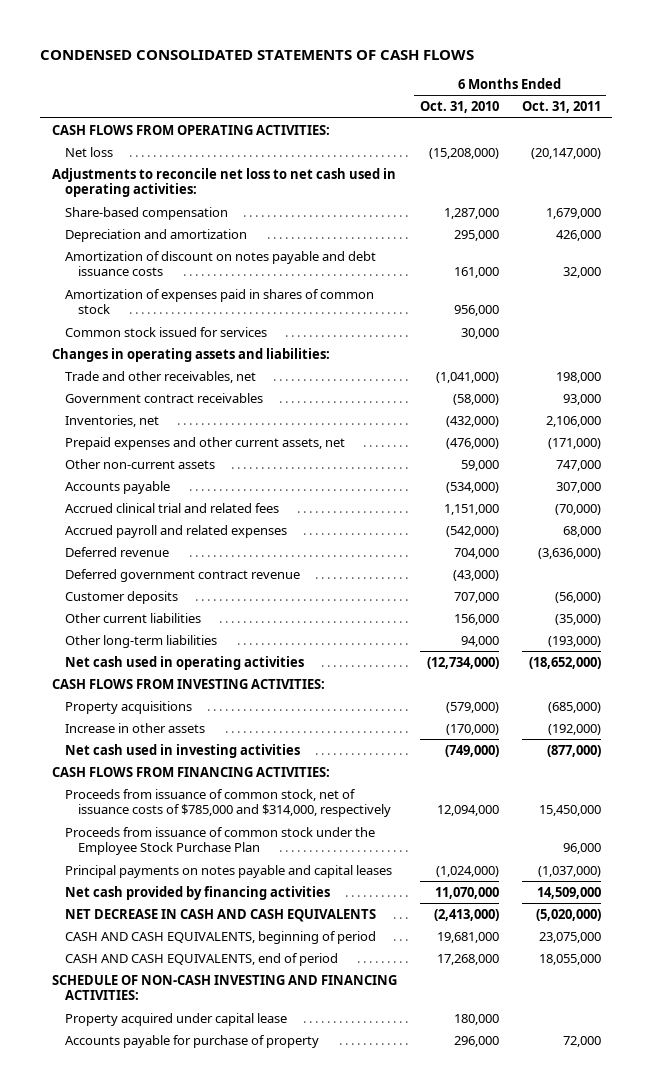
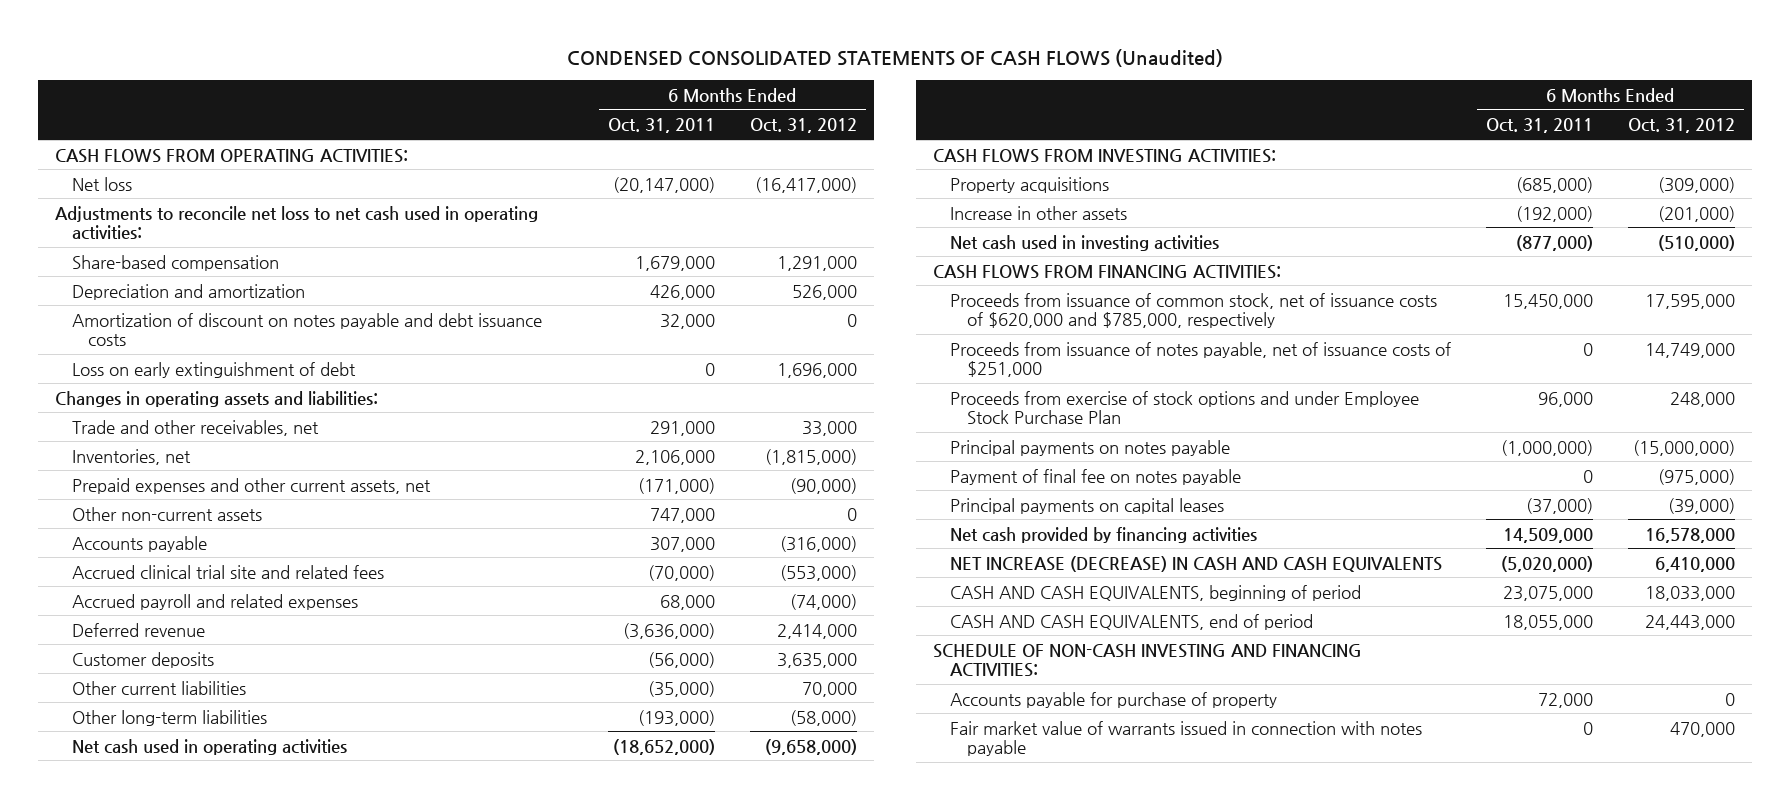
[40,50,475,61] CONDENSED CONSOLIDATED STATEMENTS OF CASH FLOWS -> [567,48,1224,67] CONDENSED CONSOLIDATED STATEMENTS OF CASH FLOWS (Unaudited)
[419,101,499,114] Oct. 31, 2010 -> none
none -> [749,118,857,134] Oct. 31, 2012
[64,288,374,315] Amortization of expenses paid in shares of common stock -> none
[64,326,267,337] Common stock issued for services -> none
none -> [71,361,356,378] Loss on early extinguishment of debt
[64,392,263,403] Government contract receivables -> none
[555,371,601,383] 198,000 -> [649,420,715,436] 291,000
[64,502,279,513] Accrued clinical trial and related fees -> [71,564,384,579] Accrued clinical trial site and related fees
[64,568,300,582] Deferred government contract revenue -> none
[64,788,392,818] Proceeds from issuance of common stock, net of issuance costs of $785,000 and $314,000, respectively -> [950,292,1438,329] Proceeds from issuance of common stock, net of issuance costs of $620,000 and $785,000, respectively
none -> [950,341,1452,378] Proceeds from issuance of notes payable, net of issuance costs of $251,000
[64,826,375,856] Proceeds from issuance of common stock under the Employee Stock Purchase Plan -> [950,390,1420,425] Proceeds from exercise of stock options and under Employee Stock Purchase Plan
[64,864,392,878] Principal payments on notes payable and capital leases -> [950,439,1231,456] Principal payments on notes payable
[537,865,601,877] (1,037,000) -> [1501,439,1594,456] (1,000,000)
none -> [950,468,1242,485] Payment of final fee on notes payable
none -> [950,497,1225,514] Principal payments on capital leases
[64,908,376,922] NET DECREASE IN CASH AND CASH EQUIVALENTS -> [950,555,1443,572] NET INCREASE (DECREASE) IN CASH AND CASH EQUIVALENTS
[64,1012,287,1026] Property acquired under capital lease -> none
none -> [950,720,1423,757] Fair market value of warrants issued in connection with notes payable

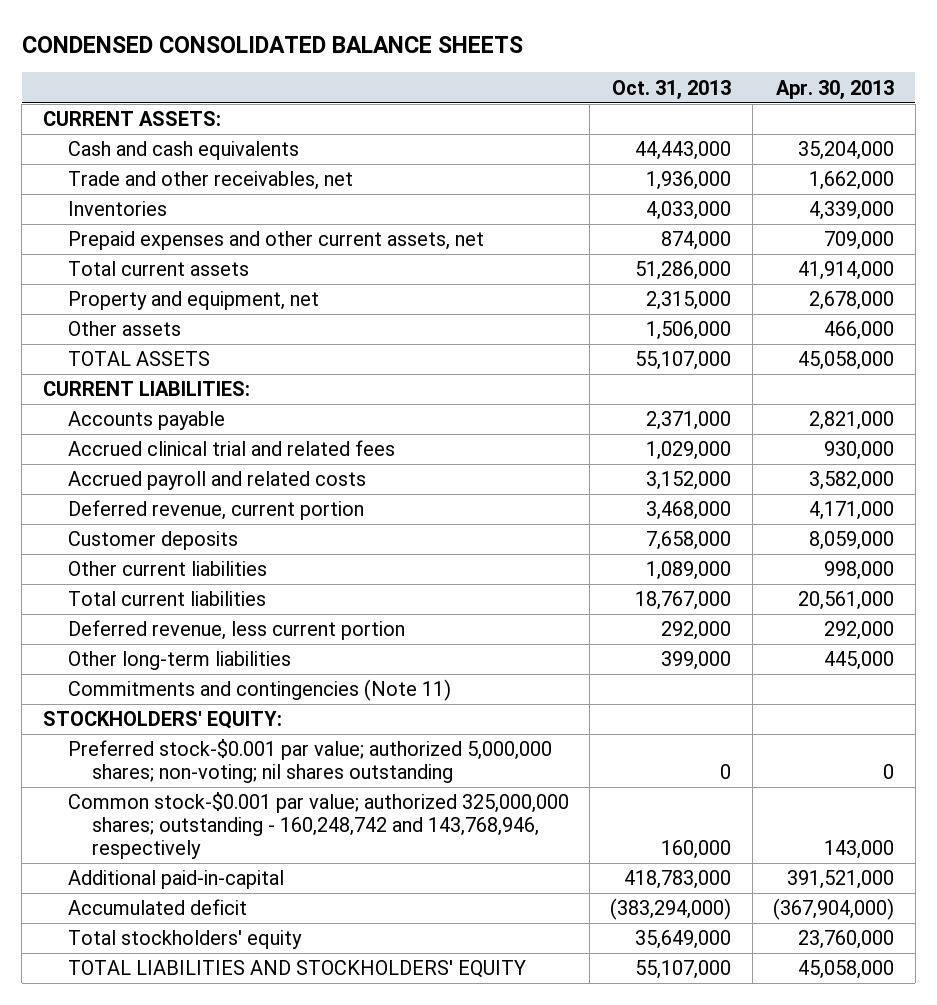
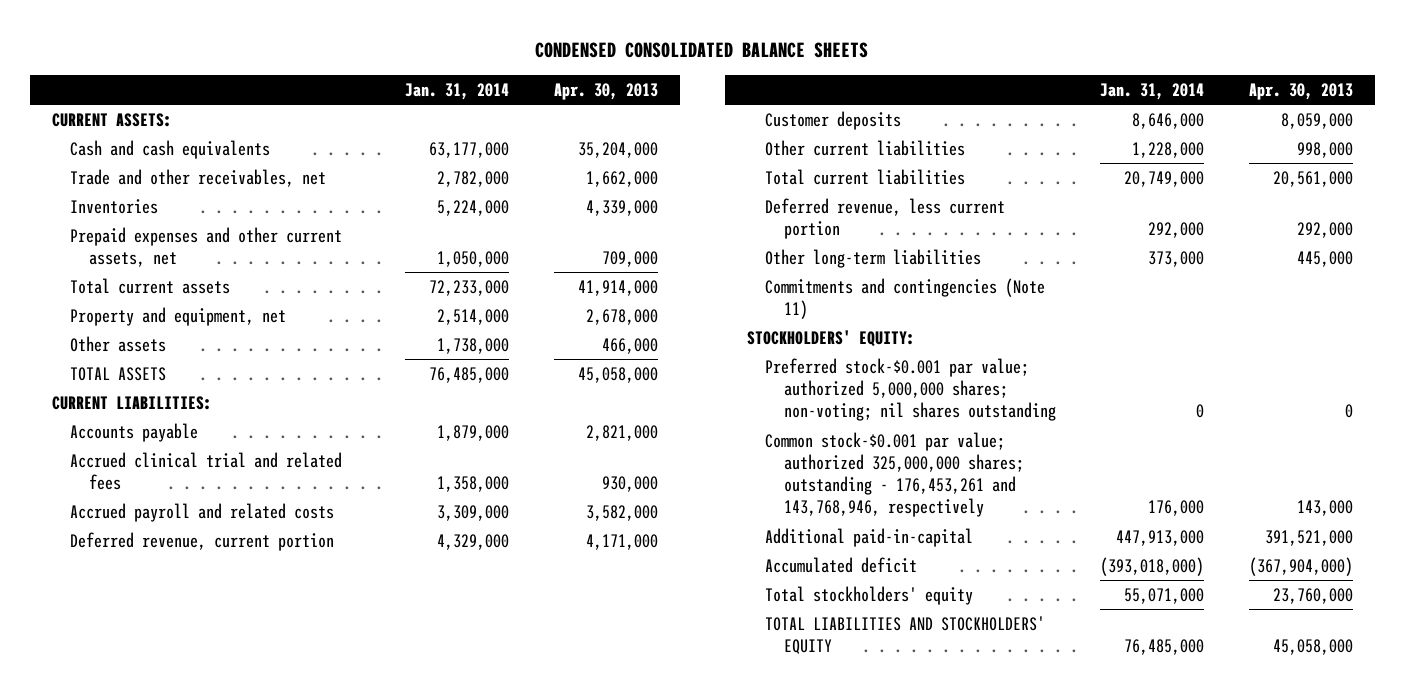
[612,79,732,100] Oct. 31, 2013 -> none
none -> [405,83,510,101] Jan. 31, 2014
[67,792,569,859] Common stock-$0.001 par value; authorized 325,000,000 shares; outstanding - 160,248,742 and 143,768,946, respectively -> [765,431,1024,518] Common stock-$0.001 par value; authorized 325,000,000 shares; outstanding - 176,453,261 and 143,768,946, respectively

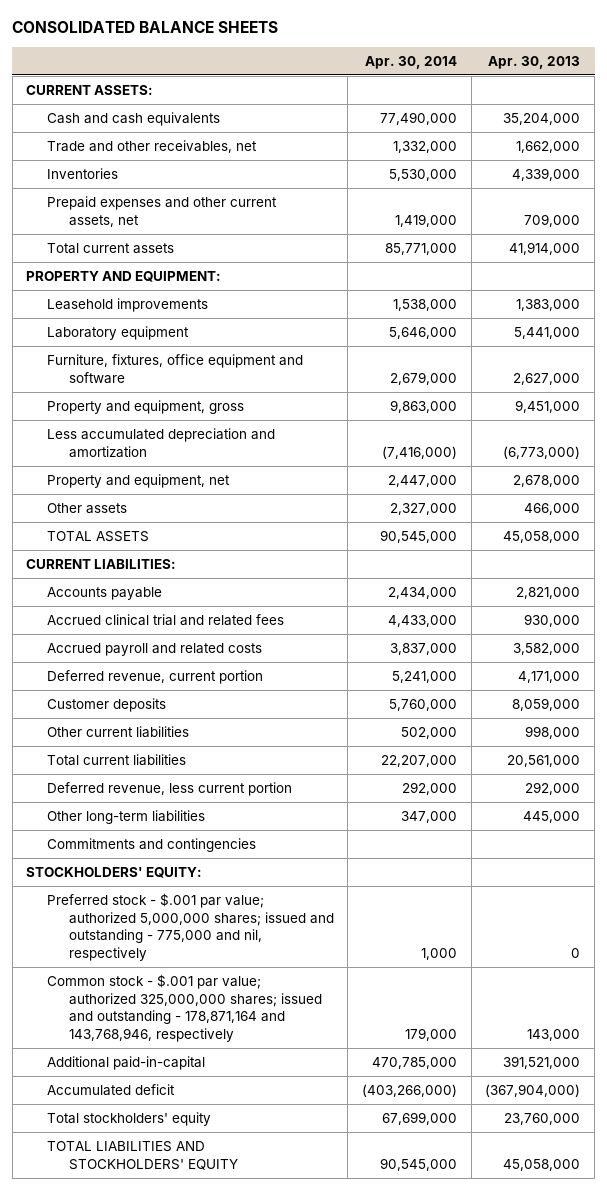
[535,42,869,59] CONDENSED CONSOLIDATED BALANCE SHEETS -> [12,21,279,34] CONSOLIDATED BALANCE SHEETS
[405,83,510,101] Jan. 31, 2014 -> none
none -> [365,55,458,69] Apr. 30, 2014
none -> [26,271,222,283] PROPERTY AND EQUIPMENT:
none -> [47,298,209,313] Leasehold improvements
none -> [47,326,190,341] Laboratory equipment
none -> [47,354,304,384] Furniture, fixtures, office equipment and software
none -> [47,400,245,415] Property and equipment, gross
none -> [47,428,276,458] Less accumulated depreciation and amortization
[765,277,1046,320] Commitments and contingencies (Note 11) -> [47,838,257,853] Commitments and contingencies
[765,357,1056,422] Preferred stock-$0.001 par value; authorized 5,000,000 shares; non-voting; nil shares outstanding -> [47,893,334,961] Preferred stock - $.001 par value; authorized 5,000,000 shares; issued and outstanding - 775,000 and nil, respectively
[765,431,1024,518] Common stock-$0.001 par value; authorized 325,000,000 shares; outstanding - 176,453,261 and 143,768,946, respectively -> [47,974,322,1042] Common stock - $.001 par value; authorized 325,000,000 shares; issued and outstanding - 178,871,164 and 143,768,946, respectively

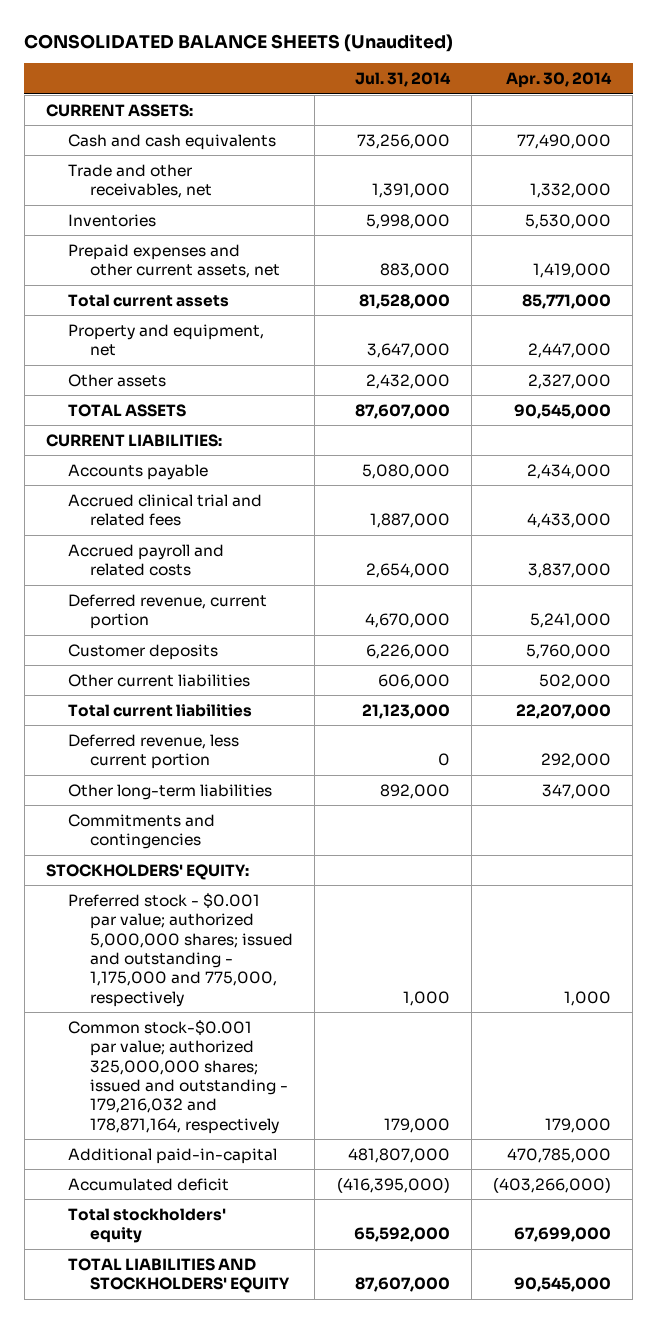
[12,21,279,34] CONSOLIDATED BALANCE SHEETS -> [24,34,454,53] CONSOLIDATED BALANCE SHEETS (Unaudited)
[488,55,581,69] Apr. 30, 2013 -> none
none -> [354,72,451,88] Jul. 31, 2014
[26,271,222,283] PROPERTY AND EQUIPMENT: -> none
[47,298,209,313] Leasehold improvements -> none
[47,326,190,341] Laboratory equipment -> none
[47,354,304,384] Furniture, fixtures, office equipment and software -> none
[47,400,245,415] Property and equipment, gross -> none
[47,428,276,458] Less accumulated depreciation and amortization -> none
[47,893,334,961] Preferred stock - $.001 par value; authorized 5,000,000 shares; issued and outstanding - 775,000 and nil, respectively -> [68,892,294,1007] Preferred stock - $0.001 par value; authorized 5,000,000 shares; issued and outstanding - 1,175,000 and 775,000, respectively
[47,974,322,1042] Common stock - $.001 par value; authorized 325,000,000 shares; issued and outstanding - 178,871,164 and 143,768,946, respectively -> [68,1019,289,1134] Common stock-$0.001 par value; authorized 325,000,000 shares; issued and outstanding - 179,216,032 and 178,871,164, respectively

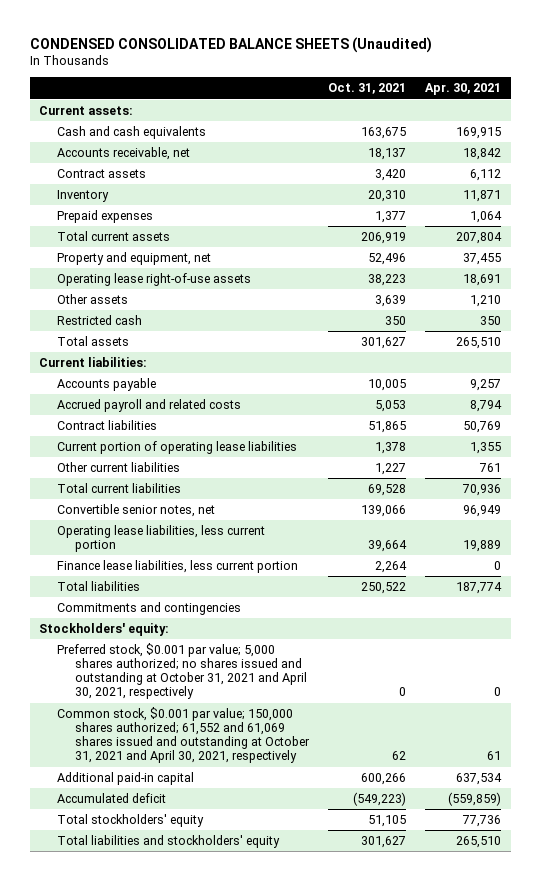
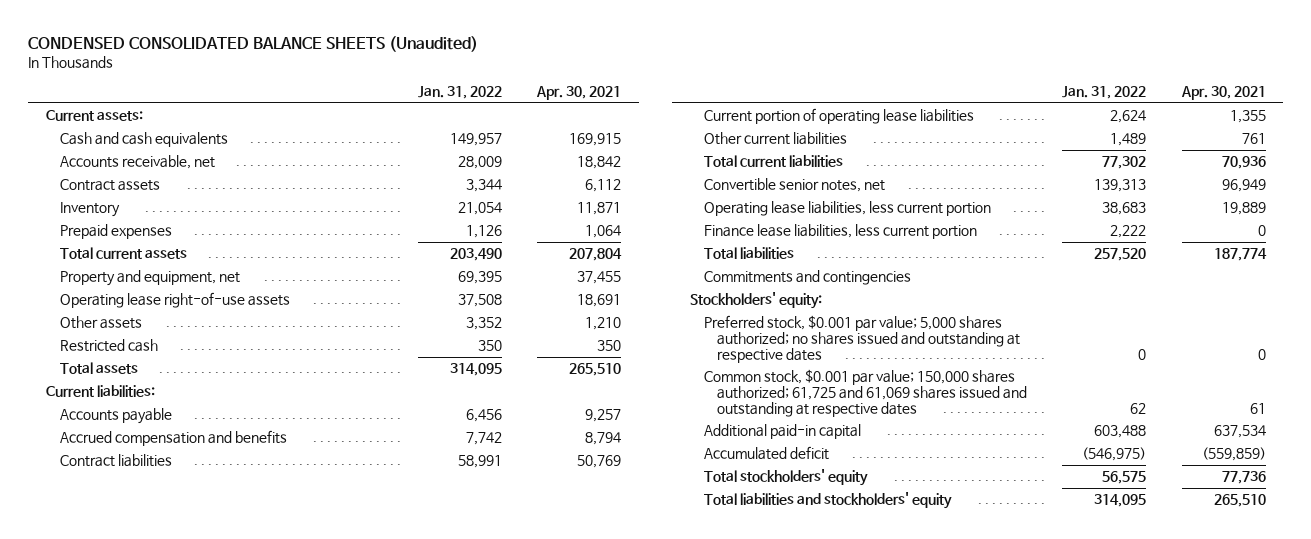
[328,83,407,95] Oct. 31, 2021 -> none
none -> [418,86,503,100] Jan. 31, 2022
[57,399,242,413] Accrued payroll and related costs -> [59,430,287,447] Accrued compensation and benefits
[57,643,308,700] Preferred stock, $0.001 par value; 5,000 shares authorized; no shares issued and outstanding at October 31, 2021 and April 30, 2021, respectively -> [703,315,1021,363] Preferred stock, $0.001 par value; 5,000 shares authorized; no shares issued and outstanding at respective dates
[57,707,311,764] Common stock, $0.001 par value; 150,000 shares authorized; 61,552 and 61,069 shares issued and outstanding at October 31, 2021 and April 30, 2021, respectively -> [703,369,1028,417] Common stock, $0.001 par value; 150,000 shares authorized; 61,725 and 61,069 shares issued and outstanding at respective dates

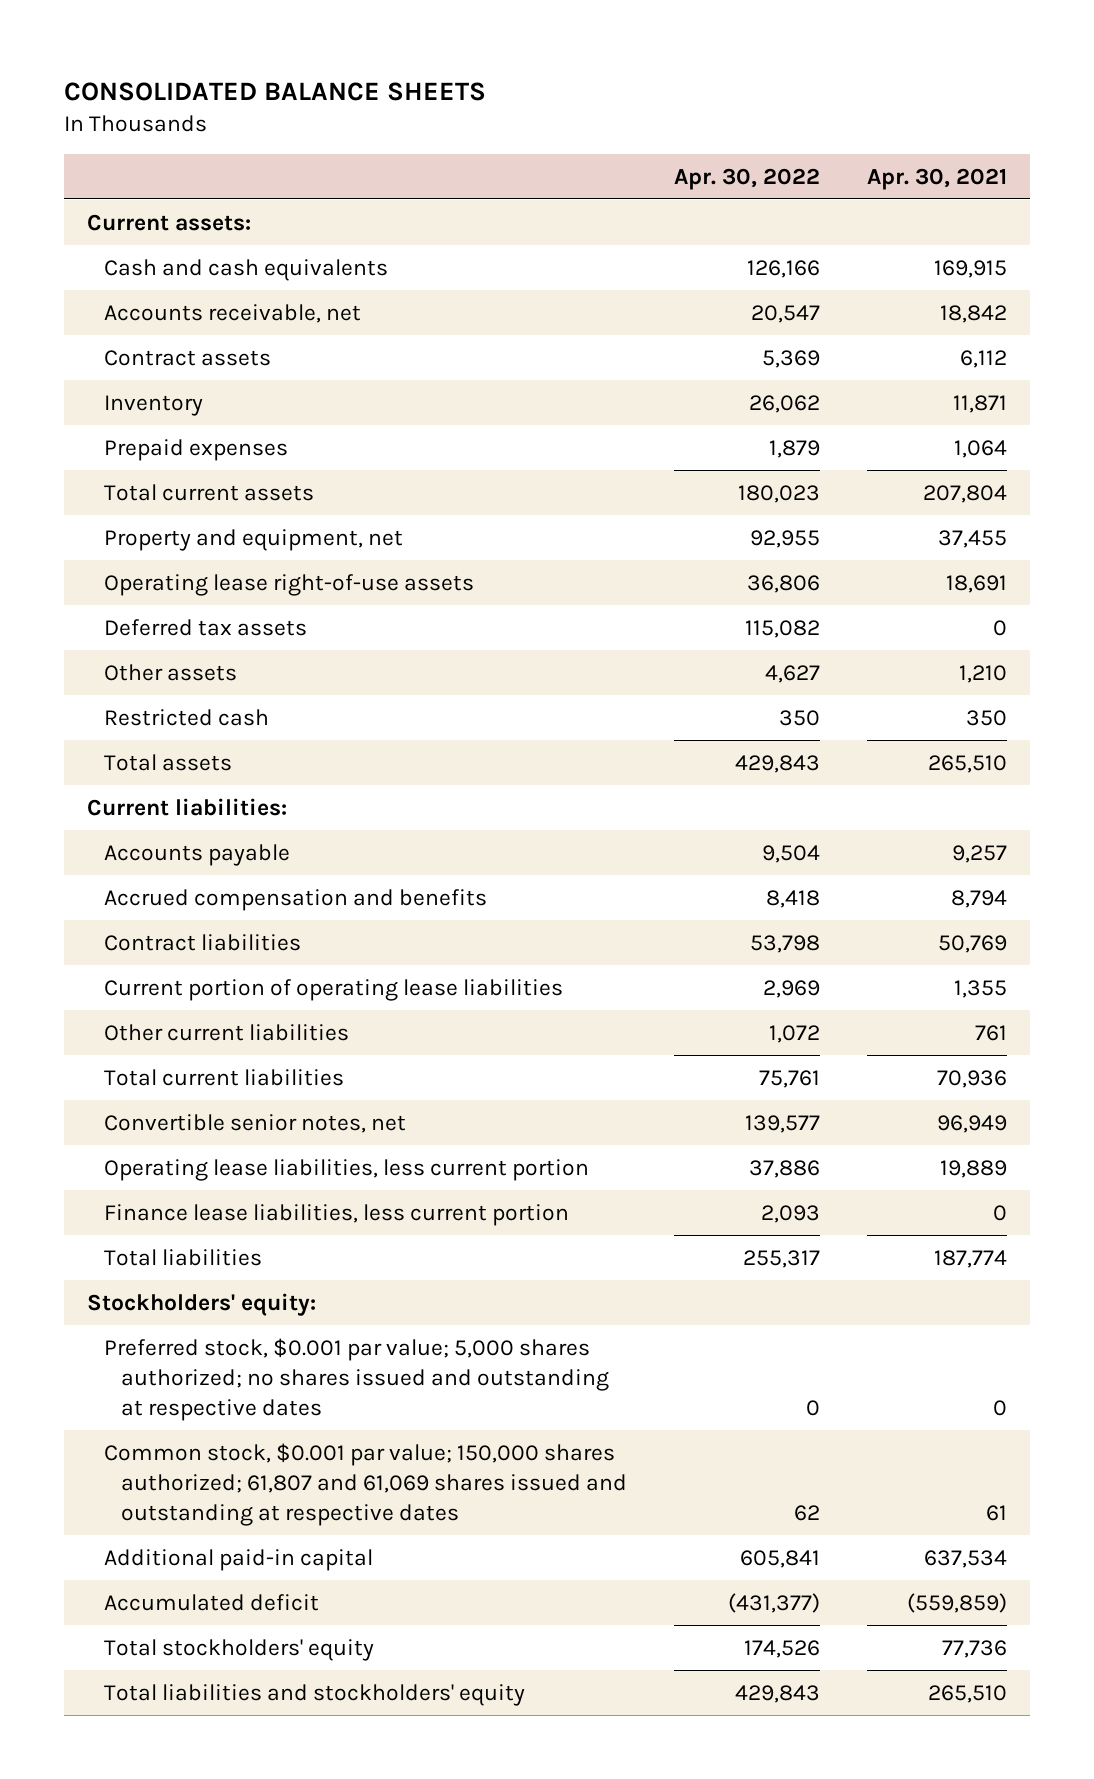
[28,35,479,52] CONDENSED CONSOLIDATED BALANCE SHEETS (Unaudited) -> [63,81,486,101] CONSOLIDATED BALANCE SHEETS
[418,86,503,100] Jan. 31, 2022 -> none
none -> [674,167,821,190] Apr. 30, 2022
none -> [104,618,308,636] Deferred tax assets
[703,270,911,286] Commitments and contingencies -> none
[703,369,1028,417] Common stock, $0.001 par value; 150,000 shares authorized; 61,725 and 61,069 shares issued and outstanding at respective dates -> [104,1442,628,1526] Common stock, $0.001 par value; 150,000 shares authorized; 61,807 and 61,069 shares issued and outstanding at respective dates

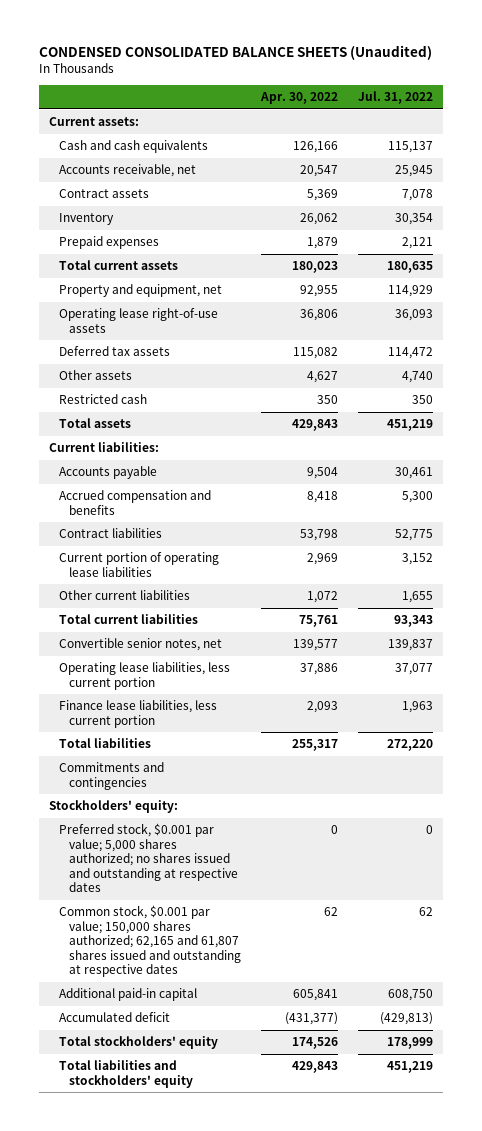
[63,81,486,101] CONSOLIDATED BALANCE SHEETS -> [38,45,432,61] CONDENSED CONSOLIDATED BALANCE SHEETS (Unaudited)
[866,167,1007,190] Apr. 30, 2021 -> none
none -> [358,91,434,105] Jul. 31, 2022
none -> [58,762,164,790] Commitments and contingencies
[104,1442,628,1526] Common stock, $0.001 par value; 150,000 shares authorized; 61,807 and 61,069 shares issued and outstanding at respective dates -> [58,905,241,978] Common stock, $0.001 par value; 150,000 shares authorized; 62,165 and 61,807 shares issued and outstanding at respective dates

